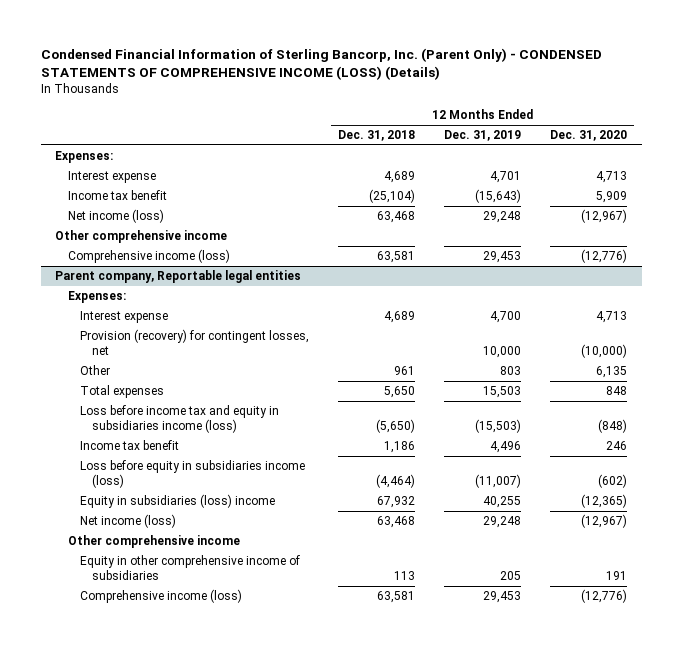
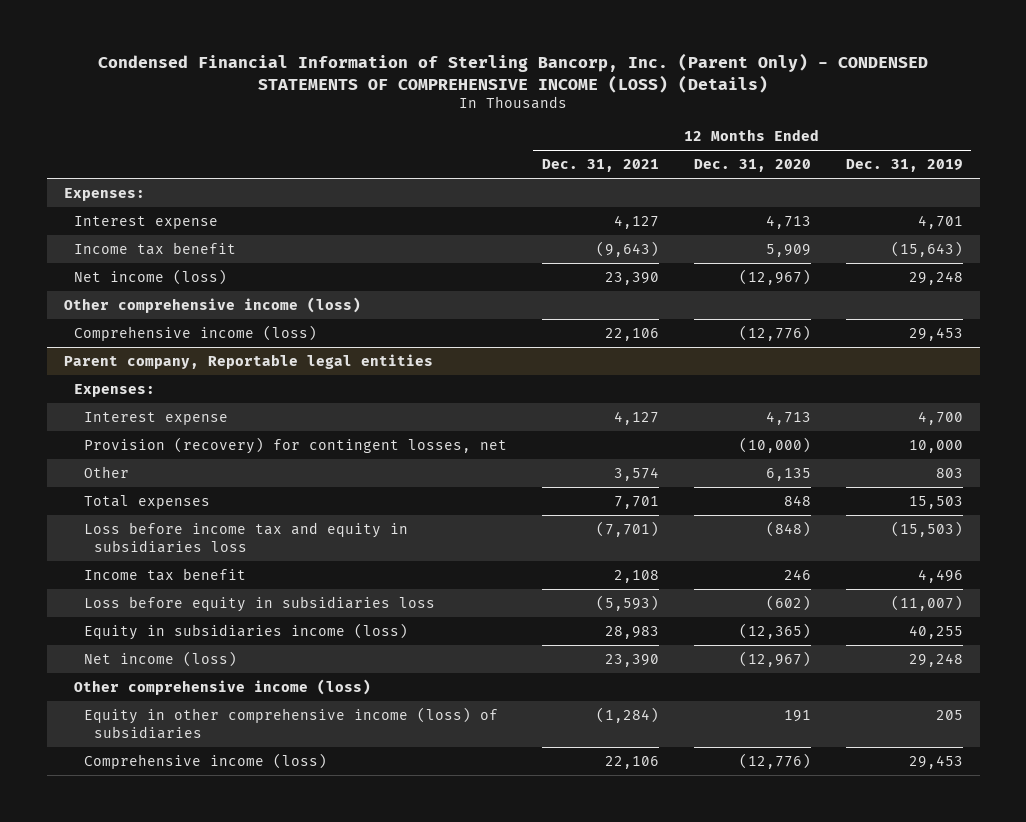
[337,130,415,142] Dec. 31, 2018 -> none
none -> [541,159,659,173] Dec. 31, 2021
[55,230,228,244] Other comprehensive income -> [63,296,361,313] Other comprehensive income (loss)
[79,405,279,434] Loss before income tax and equity in subsidiaries income (loss) -> [84,521,409,553] Loss before income tax and equity in subsidiaries loss
[79,460,305,489] Loss before equity in subsidiaries income (loss) -> [84,595,436,612] Loss before equity in subsidiaries loss
[79,494,275,509] Equity in subsidiaries (loss) income -> [84,622,409,640] Equity in subsidiaries income (loss)
[67,535,240,549] Other comprehensive income -> [74,678,372,695] Other comprehensive income (loss)
[79,555,300,581] Equity in other comprehensive income of subsidiaries -> [84,706,499,739] Equity in other comprehensive income (loss) of subsidiaries

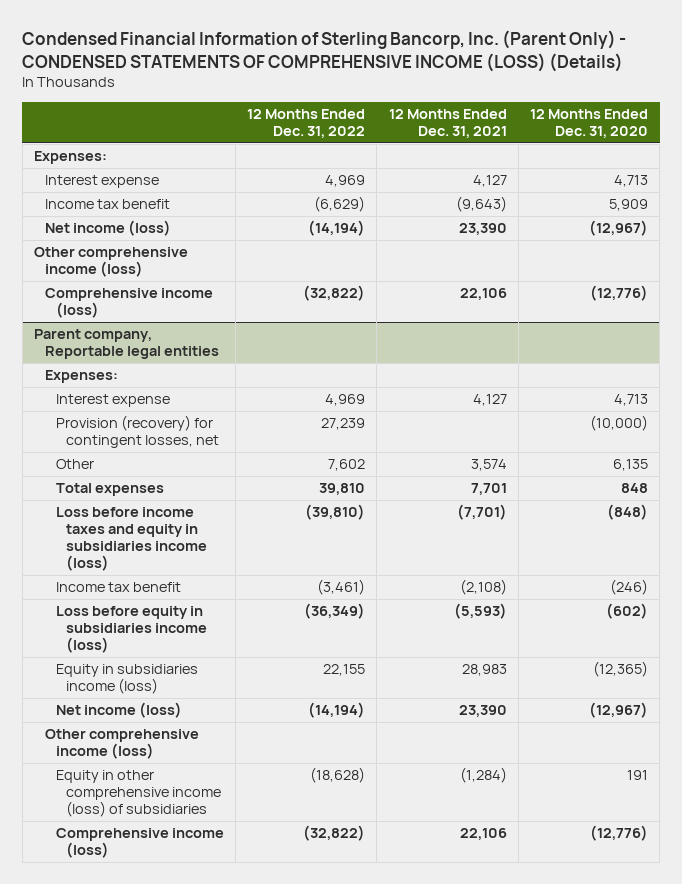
[845,159,963,173] Dec. 31, 2019 -> none
none -> [247,109,366,139] 12 Months Ended Dec. 31, 2022
[84,521,409,553] Loss before income tax and equity in subsidiaries loss -> [55,507,208,571] Loss before income taxes and equity in subsidiaries income (loss)
[613,569,659,583] 2,108 -> [459,579,507,596] (2,108)
[783,568,811,580] 246 -> [610,579,649,596] (246)
[84,595,436,612] Loss before equity in subsidiaries loss -> [55,606,208,654] Loss before equity in subsidiaries income (loss)

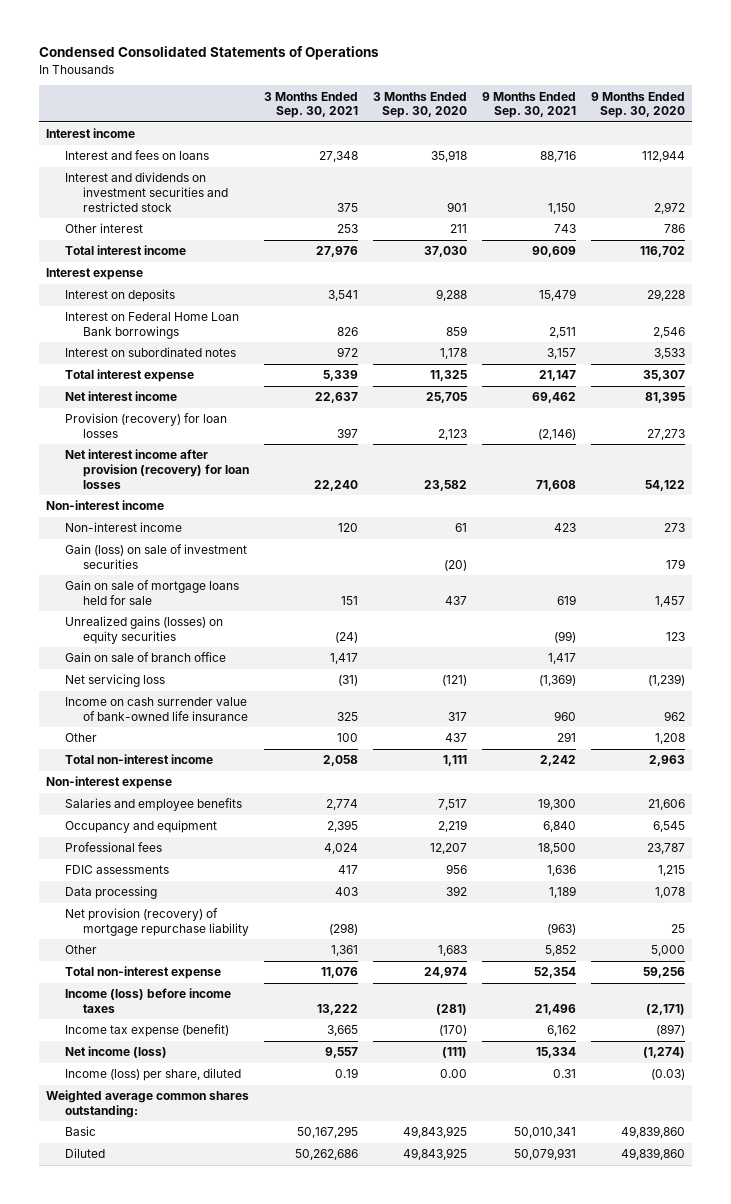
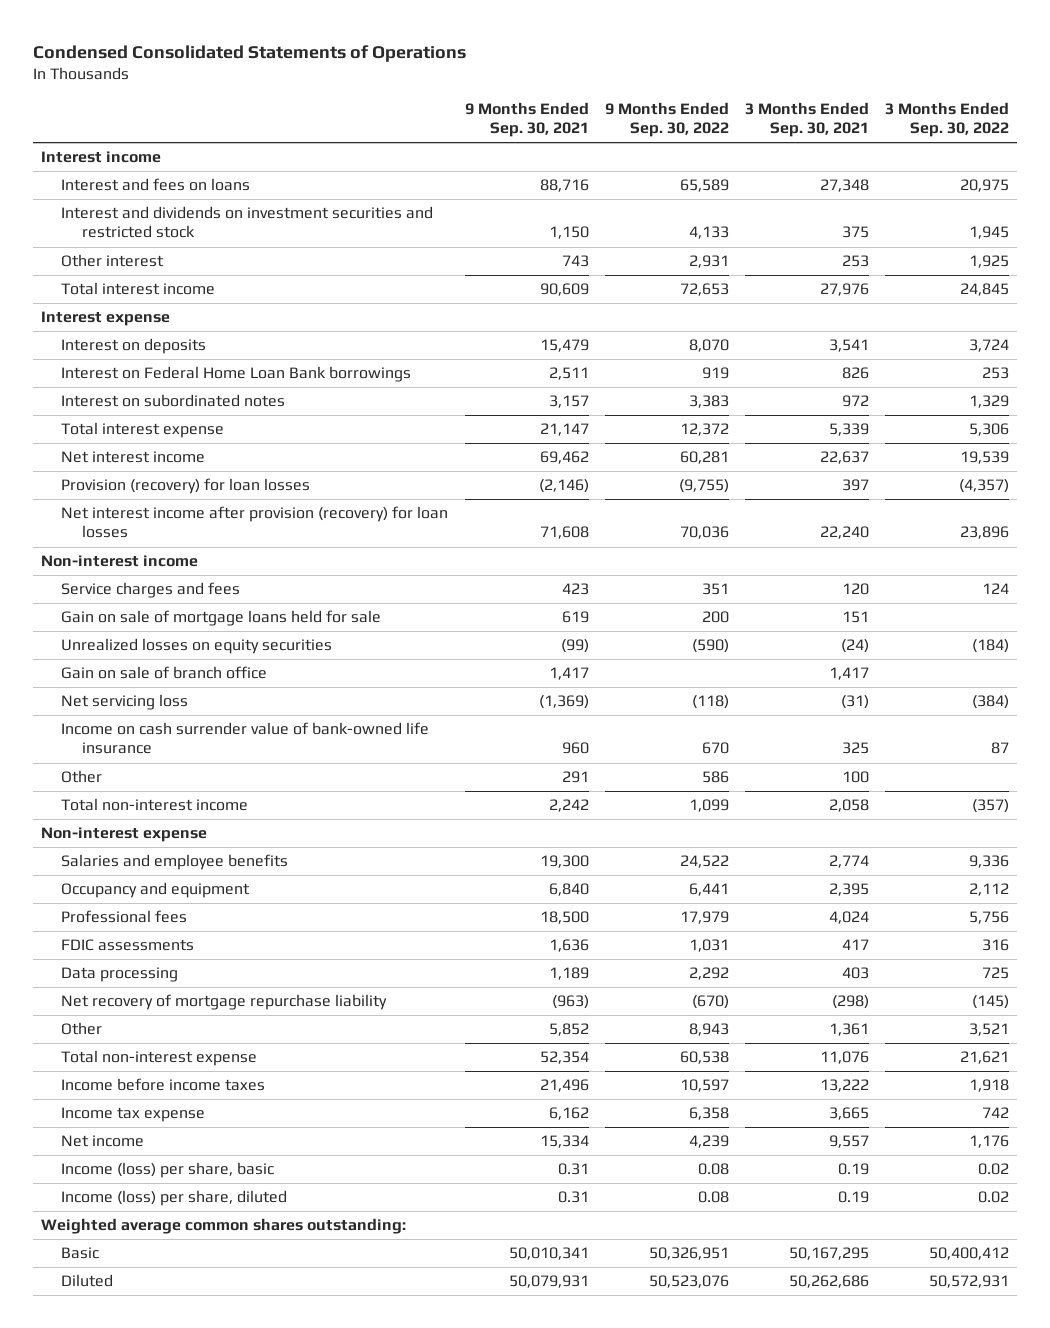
[373,91,468,119] 3 Months Ended Sep. 30, 2020 -> none
[590,91,685,119] 9 Months Ended Sep. 30, 2020 -> none
none -> [604,101,729,138] 9 Months Ended Sep. 30, 2022
none -> [885,101,1010,138] 3 Months Ended Sep. 30, 2022
[64,544,247,569] Gain (loss) on sale of investment securities -> none
[64,522,182,533] Non-interest income -> [61,582,241,599] Service charges and fees
[64,616,223,644] Unrealized gains (losses) on equity securities -> [61,638,333,655] Unrealized losses on equity securities
[64,908,250,936] Net provision (recovery) of mortgage repurchase liability -> [61,994,388,1011] Net recovery of mortgage repurchase liability
[64,988,231,1013] Income (loss) before income taxes -> [61,1078,266,1092] Income before income taxes
[64,1024,229,1038] Income tax expense (benefit) -> [61,1107,206,1123] Income tax expense
[64,1046,167,1059] Net income (loss) -> [61,1135,145,1148] Net income
none -> [61,1162,275,1179] Income (loss) per share, basic

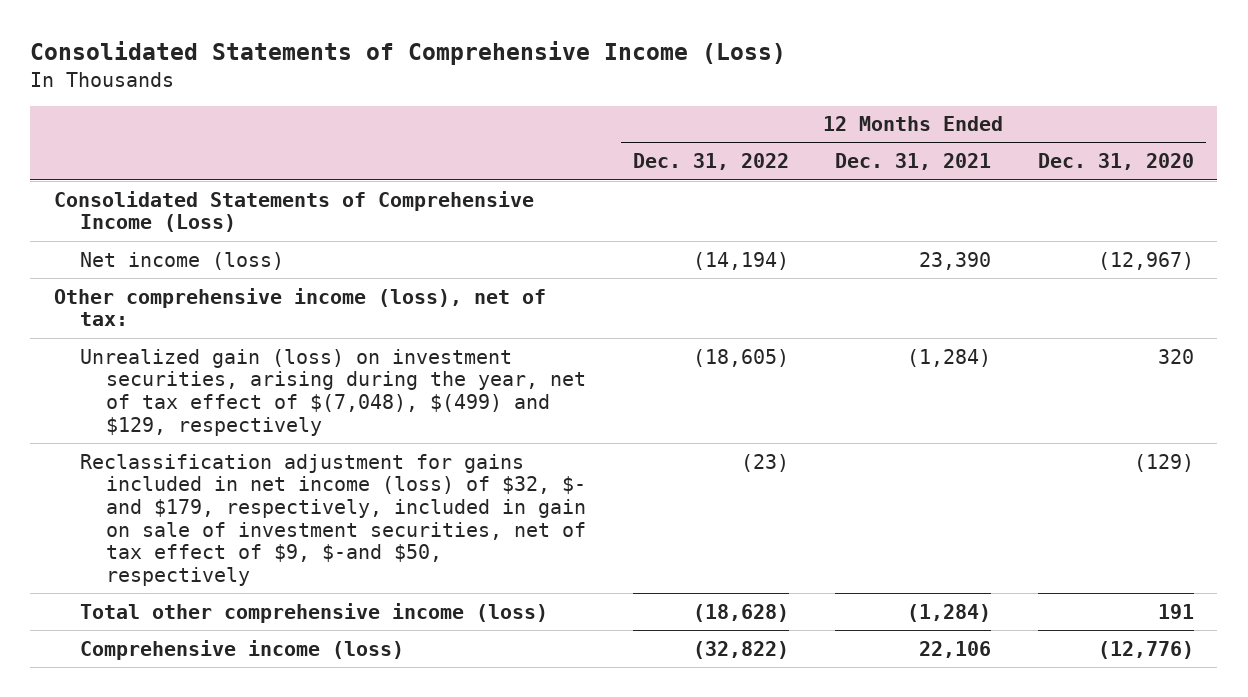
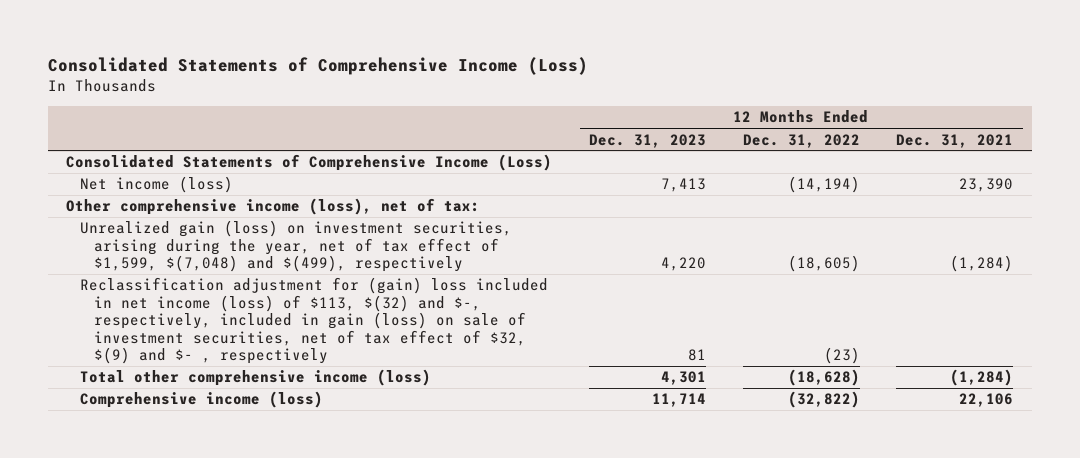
[1038,153,1195,171] Dec. 31, 2020 -> none
none -> [588,133,706,148] Dec. 31, 2023
[79,348,587,436] Unrealized gain (loss) on investment securities, arising during the year, net of tax effect of $(7,048), $(499) and $129, respectively -> [80,220,513,273] Unrealized gain (loss) on investment securities, arising during the year, net of tax effect of $1,599, $(7,048) and $(499), respectively
[79,453,587,586] Reclassification adjustment for gains included in net income (loss) of $32, $- and $179, respectively, included in gain on sale of investment securities, net of tax effect of $9, $-and $50, respectively -> [80,277,549,365] Reclassification adjustment for (gain) loss included in net income (loss) of $113, $(32) and $-, respectively, included in gain (loss) on sale of investment securities, net of tax effect of $32, $(9) and $- , respectively

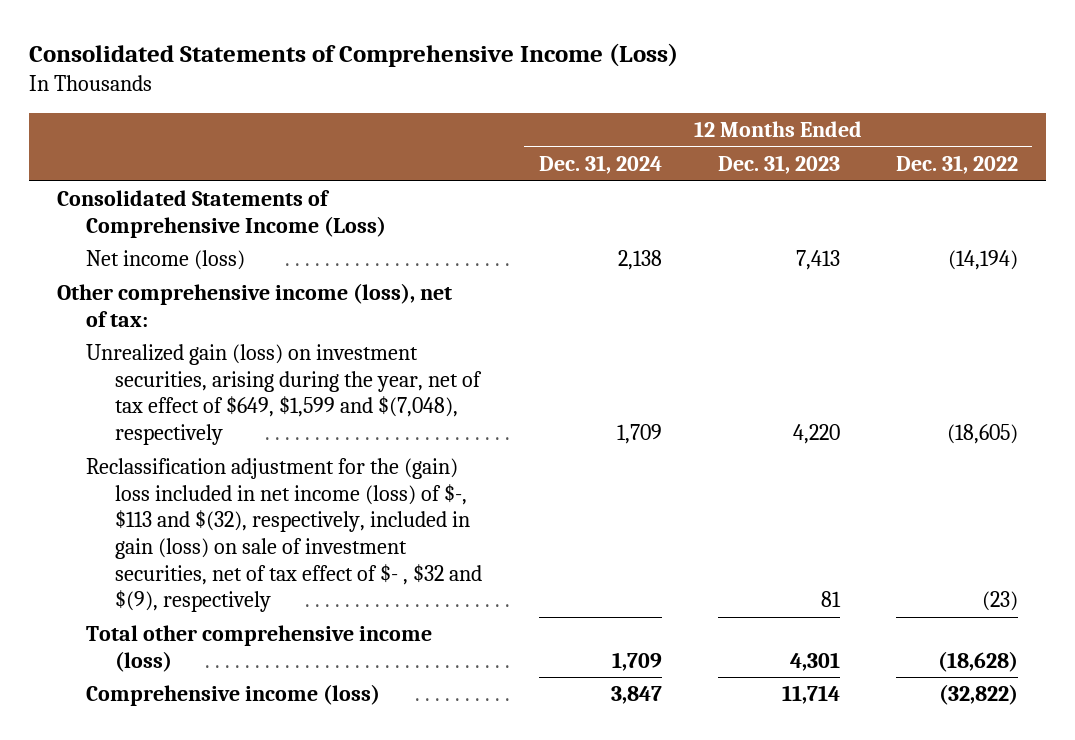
[896,133,1014,148] Dec. 31, 2021 -> none
none -> [538,155,662,175] Dec. 31, 2024
[80,220,513,273] Unrealized gain (loss) on investment securities, arising during the year, net of tax effect of $1,599, $(7,048) and $(499), respectively -> [86,344,483,446] Unrealized gain (loss) on investment securities, arising during the year, net of tax effect of $649, $1,599 and $(7,048), respectively
[80,277,549,365] Reclassification adjustment for (gain) loss included in net income (loss) of $113, $(32) and $-, respectively, included in gain (loss) on sale of investment securities, net of tax effect of $32, $(9) and $- , respectively -> [86,458,483,613] Reclassification adjustment for the (gain) loss included in net income (loss) of $-, $113 and $(32), respectively, included in gain (loss) on sale of investment securities, net of tax effect of $- , $32 and $(9), respectively

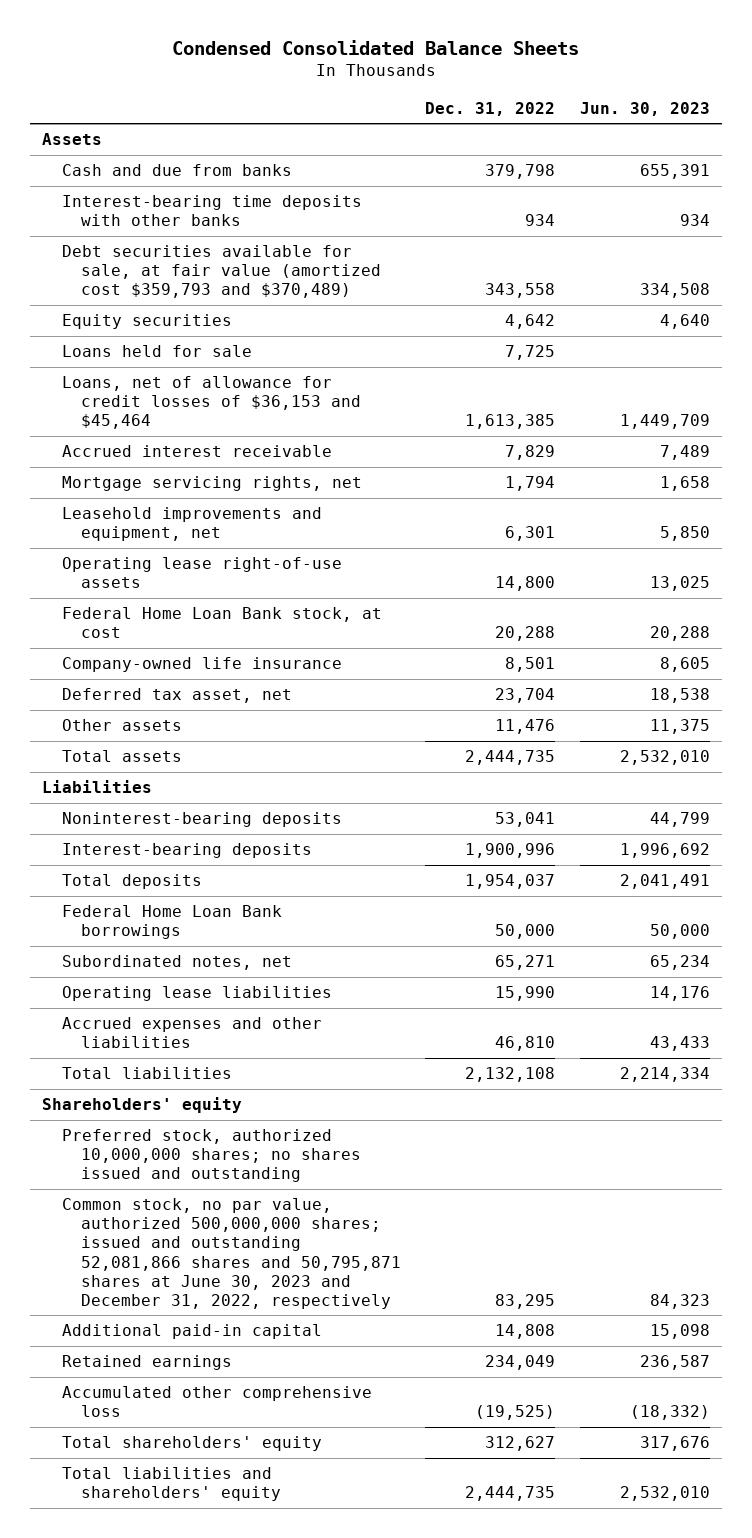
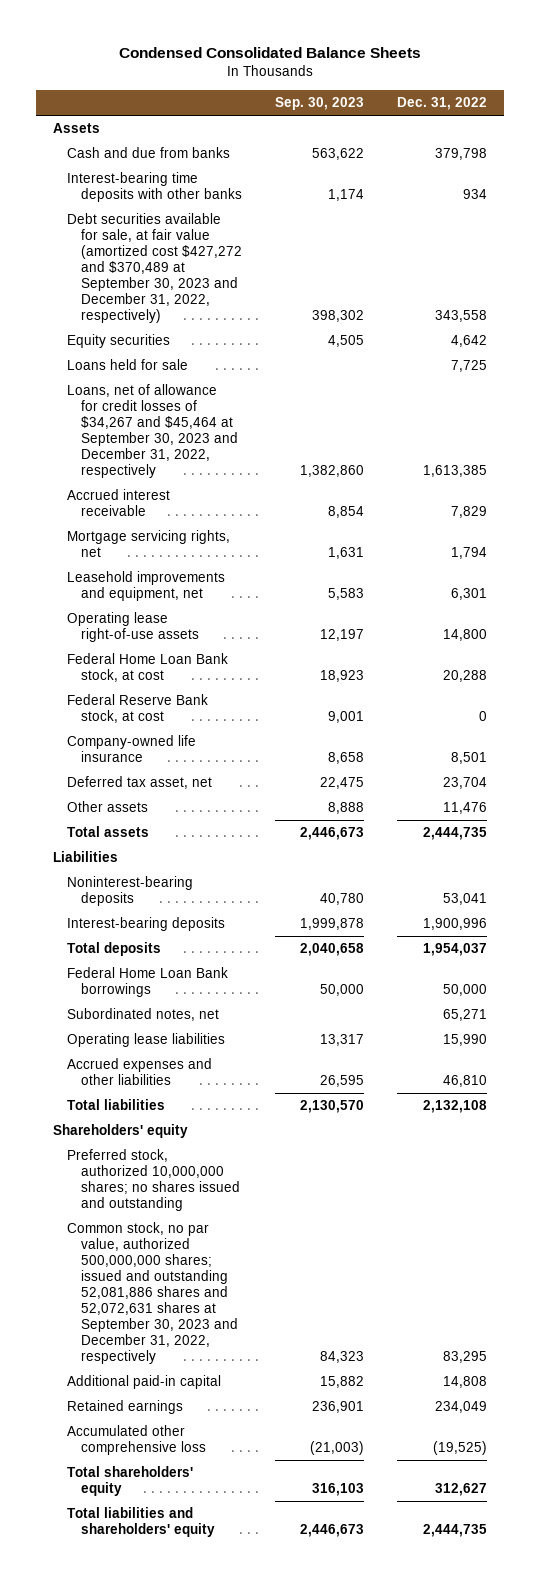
[579,101,710,116] Jun. 30, 2023 -> none
none -> [275,96,365,110] Sep. 30, 2023
[61,245,382,299] Debt securities available for sale, at fair value (amortized cost $359,793 and $370,489) -> [66,213,243,323] Debt securities available for sale, at fair value (amortized cost $427,272 and $370,489 at September 30, 2023 and December 31, 2022, respectively)
[61,376,362,430] Loans, net of allowance for credit losses of $36,153 and $45,464 -> [66,384,239,478] Loans, net of allowance for credit losses of $34,267 and $45,464 at September 30, 2023 and December 31, 2022, respectively
none -> [66,694,208,724] Federal Reserve Bank stock, at cost
[61,1198,402,1309] Common stock, no par value, authorized 500,000,000 shares; issued and outstanding 52,081,866 shares and 50,795,871 shares at June 30, 2023 and December 31, 2022, respectively -> [66,1222,239,1364] Common stock, no par value, authorized 500,000,000 shares; issued and outstanding 52,081,886 shares and 52,072,631 shares at September 30, 2023 and December 31, 2022, respectively

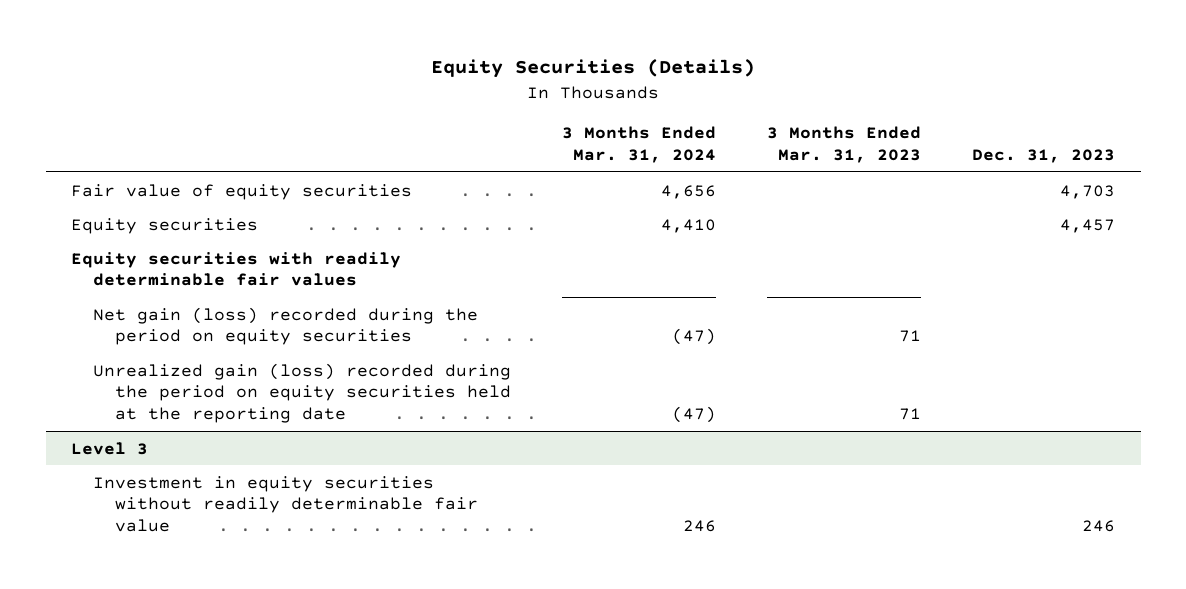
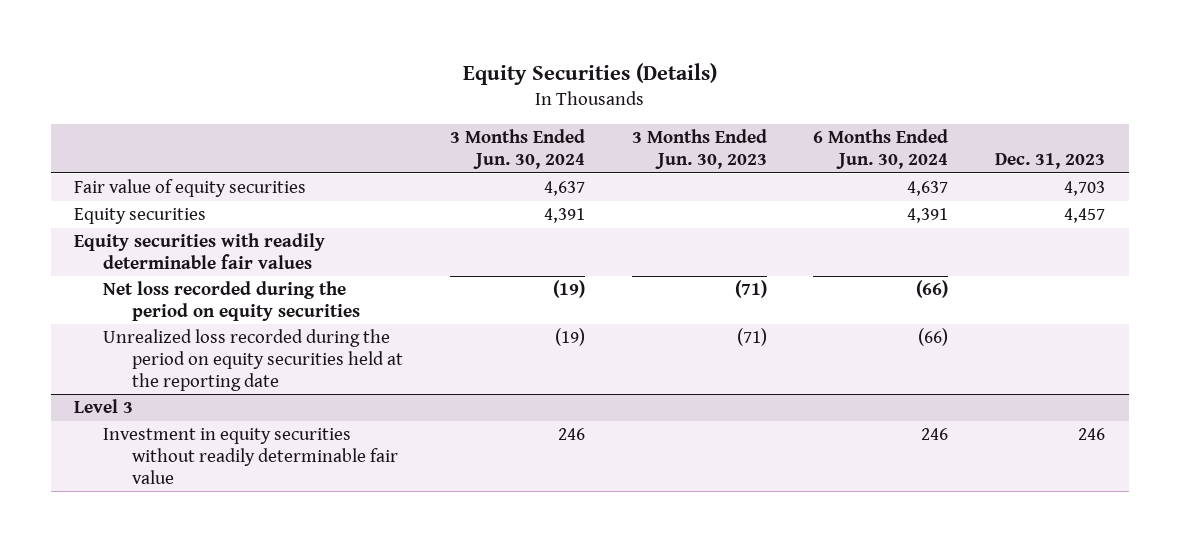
[562,126,717,163] 3 Months Ended Mar. 31, 2024 -> none
[767,126,922,163] 3 Months Ended Mar. 31, 2023 -> none
none -> [449,129,585,170] 3 Months Ended Jun. 30, 2024
none -> [631,129,767,170] 3 Months Ended Jun. 30, 2023
none -> [813,129,949,170] 6 Months Ended Jun. 30, 2024
[93,306,479,346] Net gain (loss) recorded during the period on equity securities -> [103,281,360,321] Net loss recorded during the period on equity securities
[93,362,512,424] Unrealized gain (loss) recorded during the period on equity securities held at the reporting date -> [103,329,403,391] Unrealized loss recorded during the period on equity securities held at the reporting date

